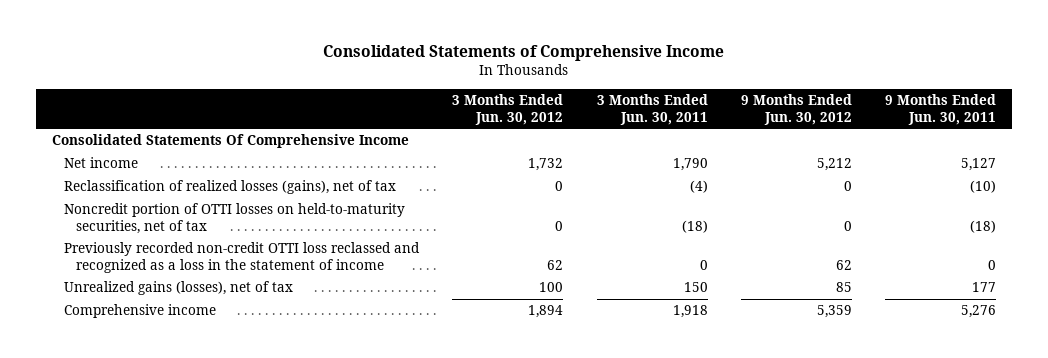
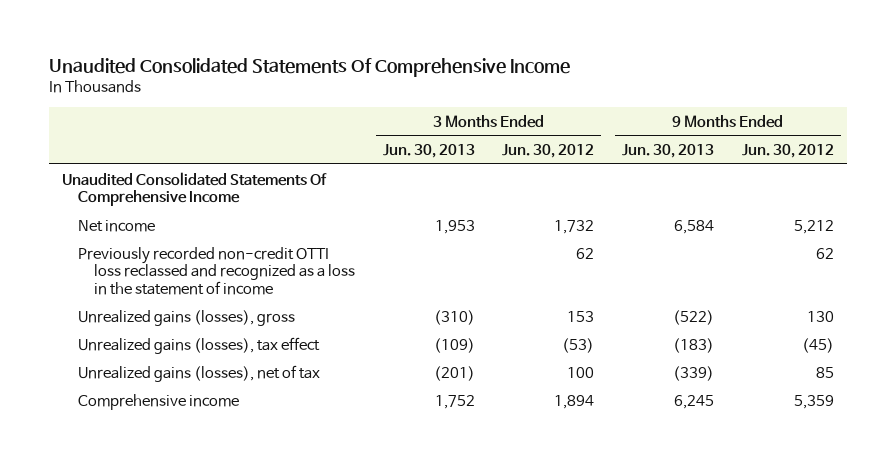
[323,44,725,61] Consolidated Statements of Comprehensive Income -> [48,58,570,78] Unaudited Consolidated Statements Of Comprehensive Income
[596,94,708,125] 3 Months Ended Jun. 30, 2011 -> none
[884,94,996,125] 9 Months Ended Jun. 30, 2011 -> none
none -> [382,144,475,159] Jun. 30, 2013
none -> [621,144,714,159] Jun. 30, 2013
[52,134,410,149] Consolidated Statements Of Comprehensive Income -> [62,171,328,207] Unaudited Consolidated Statements Of Comprehensive Income
[64,180,397,195] Reclassification of realized losses (gains), net of tax -> none
[64,203,406,234] Noncredit portion of OTTI losses on held-to-maturity securities, net of tax -> none
none -> [78,309,296,326] Unrealized gains (losses), gross
none -> [78,336,321,354] Unrealized gains (losses), tax effect

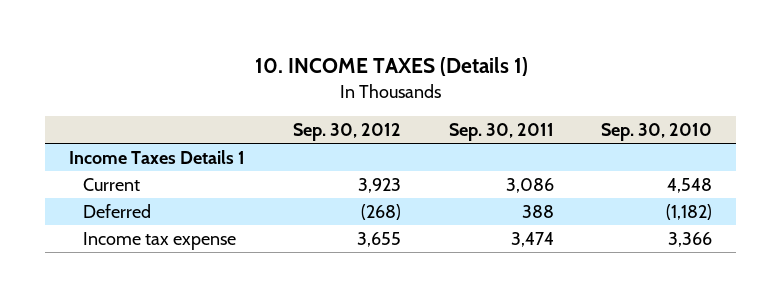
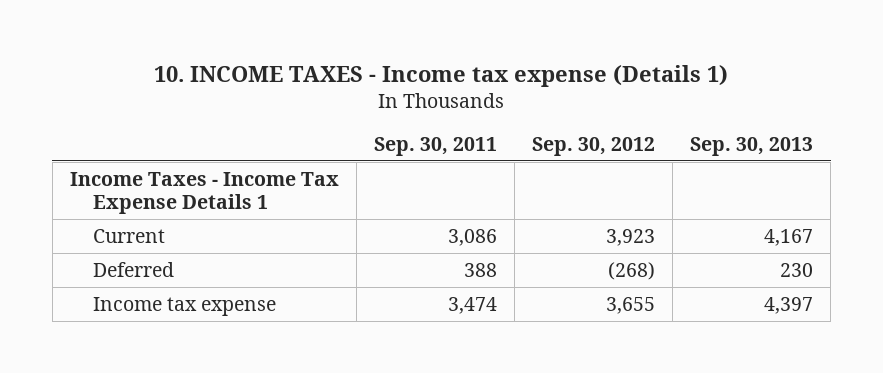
[254,57,528,77] 10. INCOME TAXES (Details 1) -> [154,64,729,87] 10. INCOME TAXES - Income tax expense (Details 1)
[601,123,713,142] Sep. 30, 2010 -> none
none -> [690,137,814,157] Sep. 30, 2013
[69,149,246,164] Income Taxes Details 1 -> [69,171,339,214] Income Taxes - Income Tax Expense Details 1

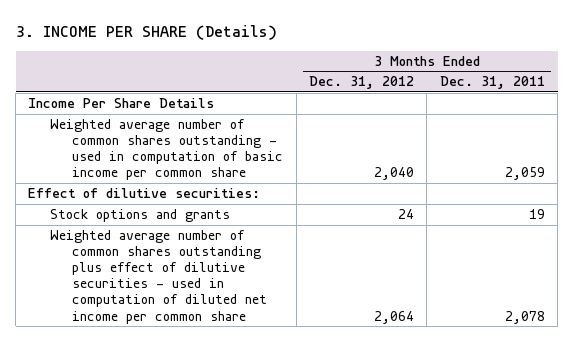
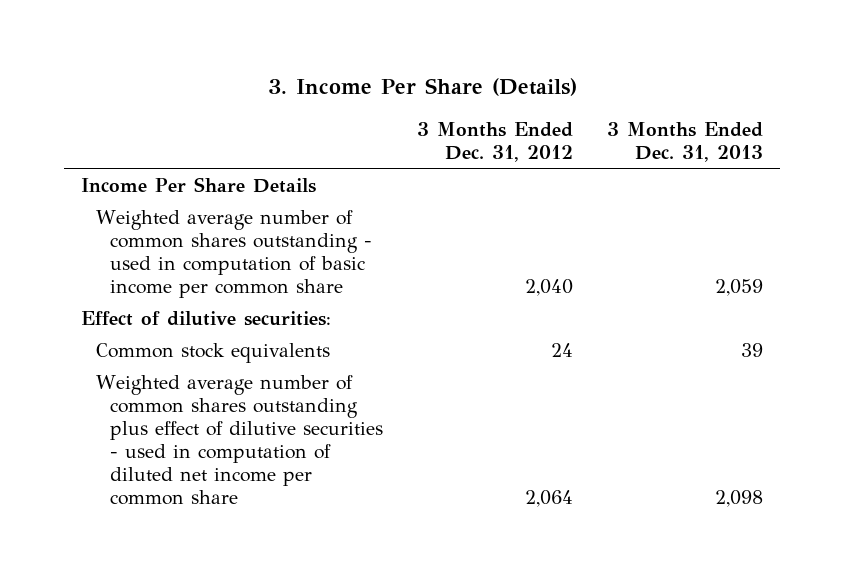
[15,25,277,41] 3. INCOME PER SHARE (Details) -> [268,78,578,97] 3. Income Per Share (Details)
[439,76,545,90] Dec. 31, 2011 -> none
none -> [607,121,764,163] 3 Months Ended Dec. 31, 2013
[50,209,231,223] Stock options and grants -> none
none -> [95,342,330,363] Common stock equivalents

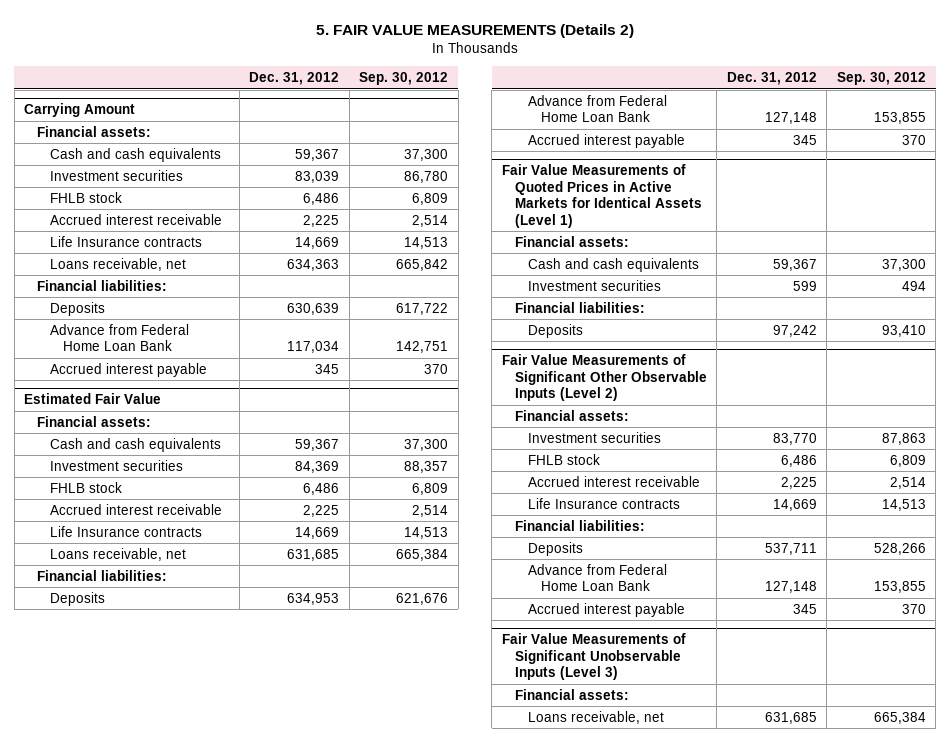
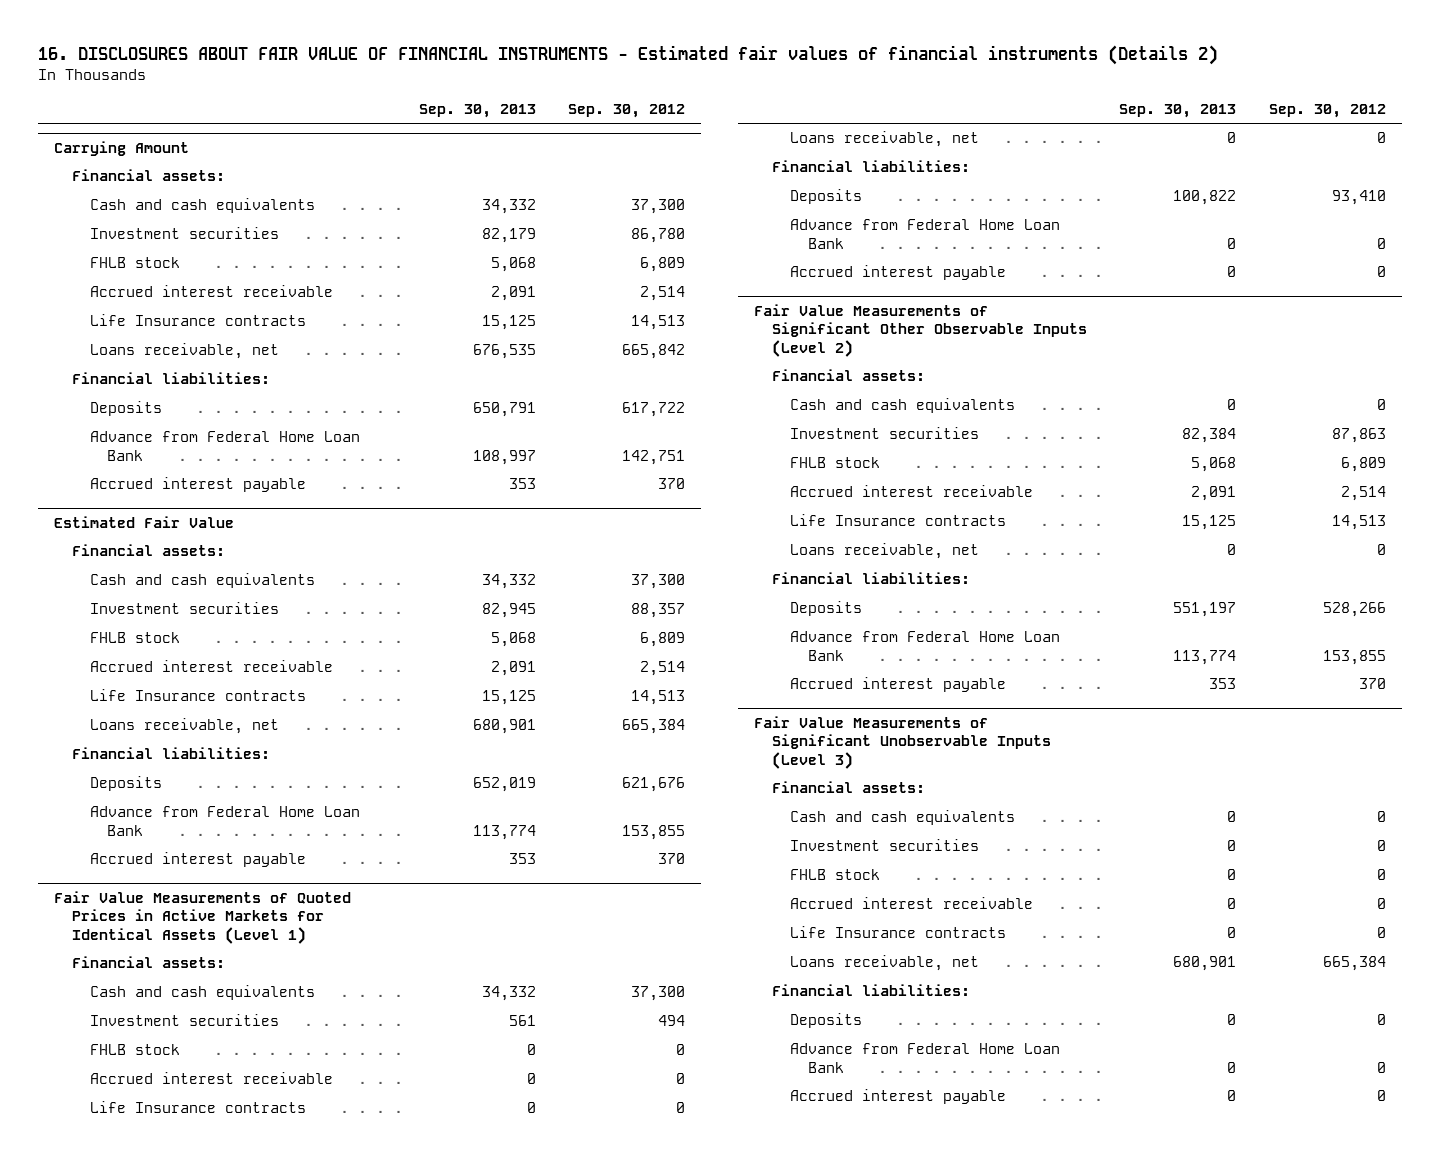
[316,24,635,39] 5. FAIR VALUE MEASUREMENTS (Details 2) -> [37,45,1218,66] 16. DISCLOSURES ABOUT FAIR VALUE OF FINANCIAL INSTRUMENTS - Estimated fair values of financial instruments (Details 2)
[249,72,340,86] Dec. 31, 2012 -> none
none -> [419,104,537,119] Sep. 30, 2013
none -> [89,1044,180,1056] FHLB stock
none -> [89,1072,333,1085] Accrued interest receivable
none -> [89,1101,306,1114] Life Insurance contracts
none -> [789,131,979,148] Loans receivable, net
none -> [789,219,1060,249] Advance from Federal Home Loan Bank
none -> [789,265,1006,281] Accrued interest payable
none -> [789,398,1015,414] Cash and cash equivalents
none -> [789,543,979,560] Loans receivable, net
none -> [789,810,1015,826] Cash and cash equivalents
none -> [789,839,979,852] Investment securities
none -> [789,869,880,881] FHLB stock
none -> [789,897,1033,910] Accrued interest receivable
none -> [789,926,1006,939] Life Insurance contracts
none -> [771,984,970,997] Financial liabilities:
none -> [789,1013,862,1029] Deposits
none -> [789,1043,1060,1073] Advance from Federal Home Loan Bank
none -> [789,1089,1006,1105] Accrued interest payable

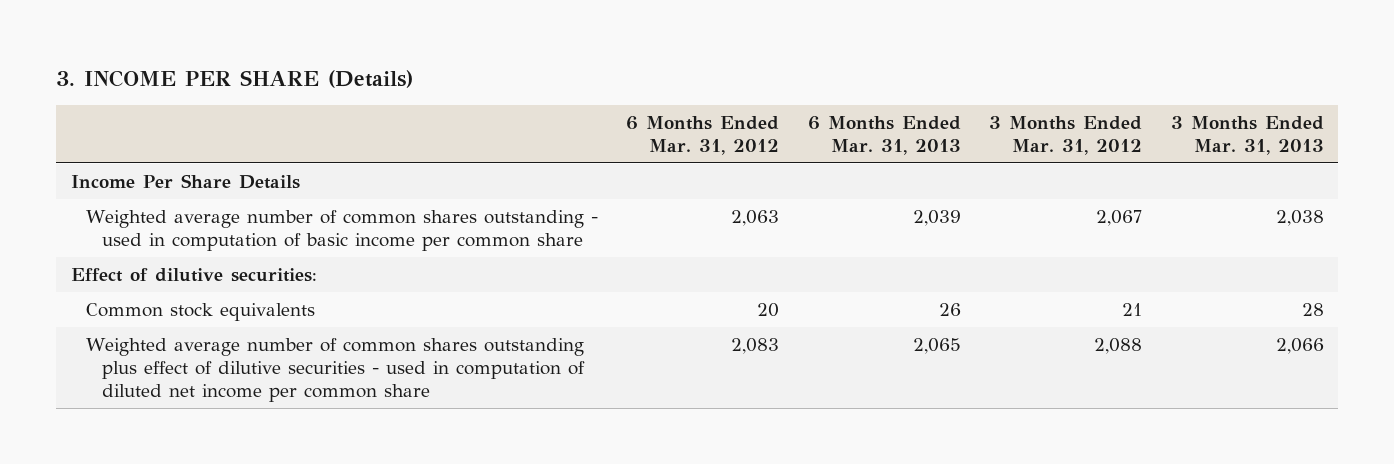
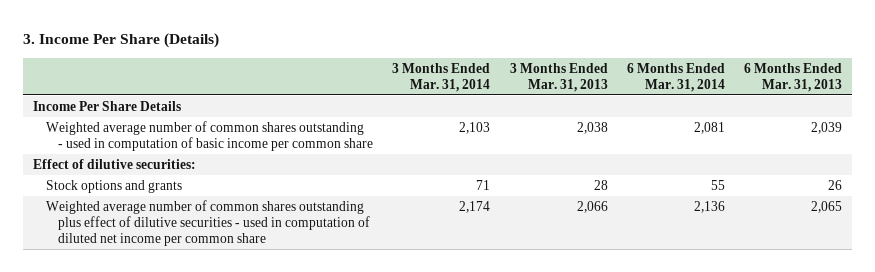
[56,69,414,88] 3. INCOME PER SHARE (Details) -> [23,33,220,49] 3. Income Per Share (Details)
[626,116,780,155] 6 Months Ended Mar. 31, 2012 -> none
[989,116,1143,155] 3 Months Ended Mar. 31, 2012 -> none
none -> [392,62,491,92] 3 Months Ended Mar. 31, 2014
none -> [626,62,725,92] 6 Months Ended Mar. 31, 2014
[86,303,316,322] Common stock equivalents -> [45,179,182,193] Stock options and grants

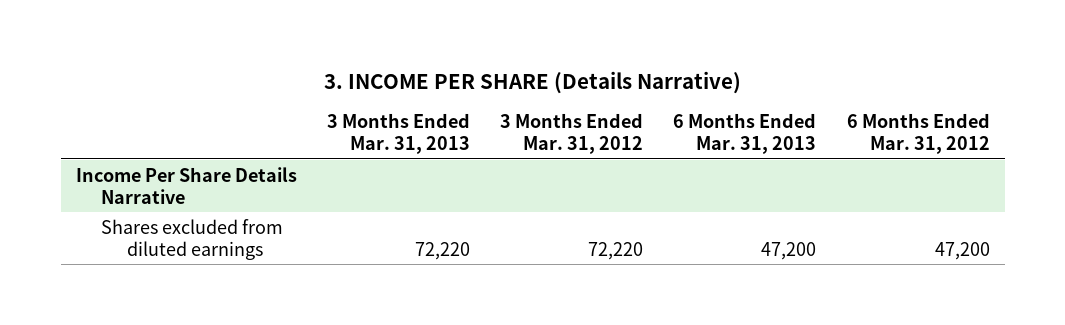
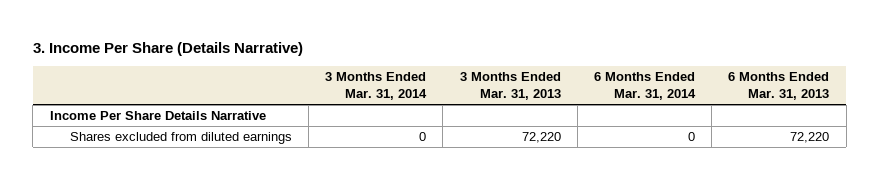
[323,70,741,94] 3. INCOME PER SHARE (Details Narrative) -> [32,42,303,57] 3. Income Per Share (Details Narrative)
[500,112,644,155] 3 Months Ended Mar. 31, 2012 -> none
[846,112,990,155] 6 Months Ended Mar. 31, 2012 -> none
none -> [325,72,428,101] 3 Months Ended Mar. 31, 2014
none -> [593,72,696,101] 6 Months Ended Mar. 31, 2014
[761,241,817,260] 47,200 -> [790,132,830,144] 72,220

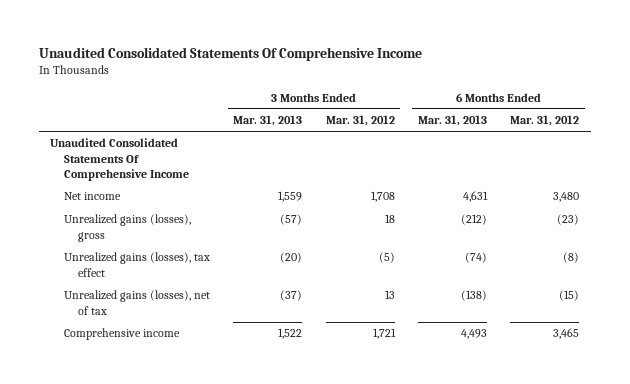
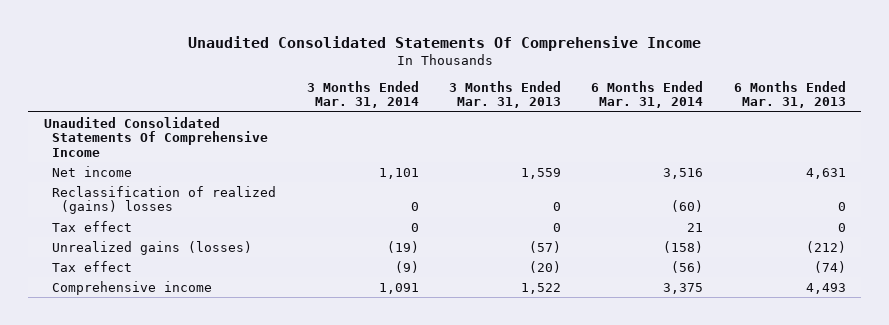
[325,115,395,127] Mar. 31, 2012 -> none
[510,115,580,127] Mar. 31, 2012 -> none
none -> [306,80,419,109] 3 Months Ended Mar. 31, 2014
none -> [591,80,704,109] 6 Months Ended Mar. 31, 2014
[64,290,211,315] Unrealized gains (losses), net of tax -> none
none -> [52,185,277,215] Reclassification of realized (gains) losses
none -> [52,220,133,232] Tax effect
[64,214,192,242] Unrealized gains (losses), gross -> [52,240,253,255] Unrealized gains (losses)
[64,252,211,277] Unrealized gains (losses), tax effect -> [52,260,133,272] Tax effect

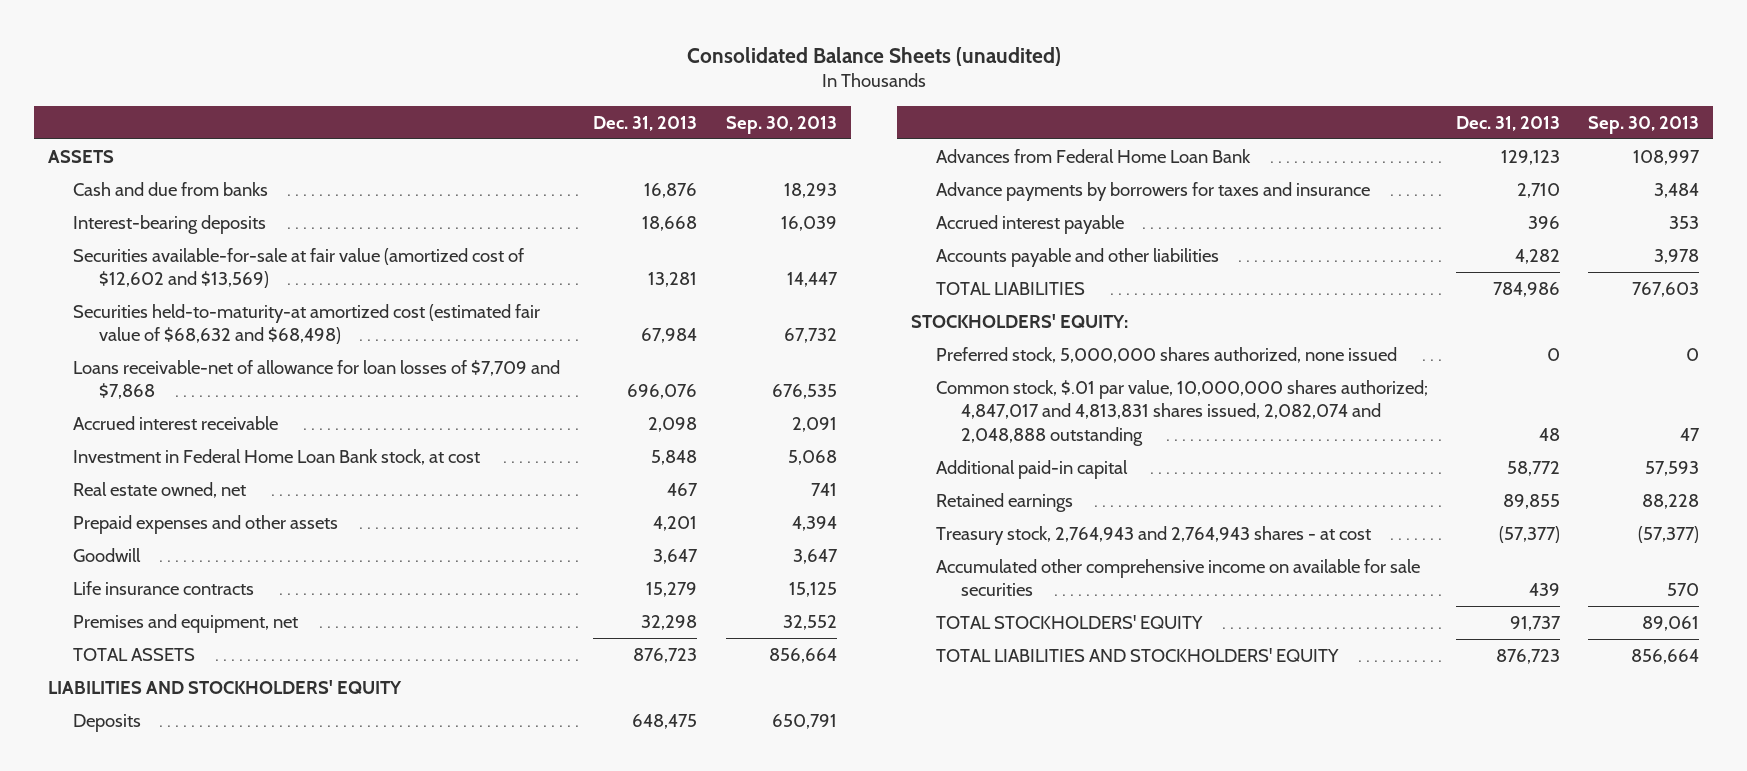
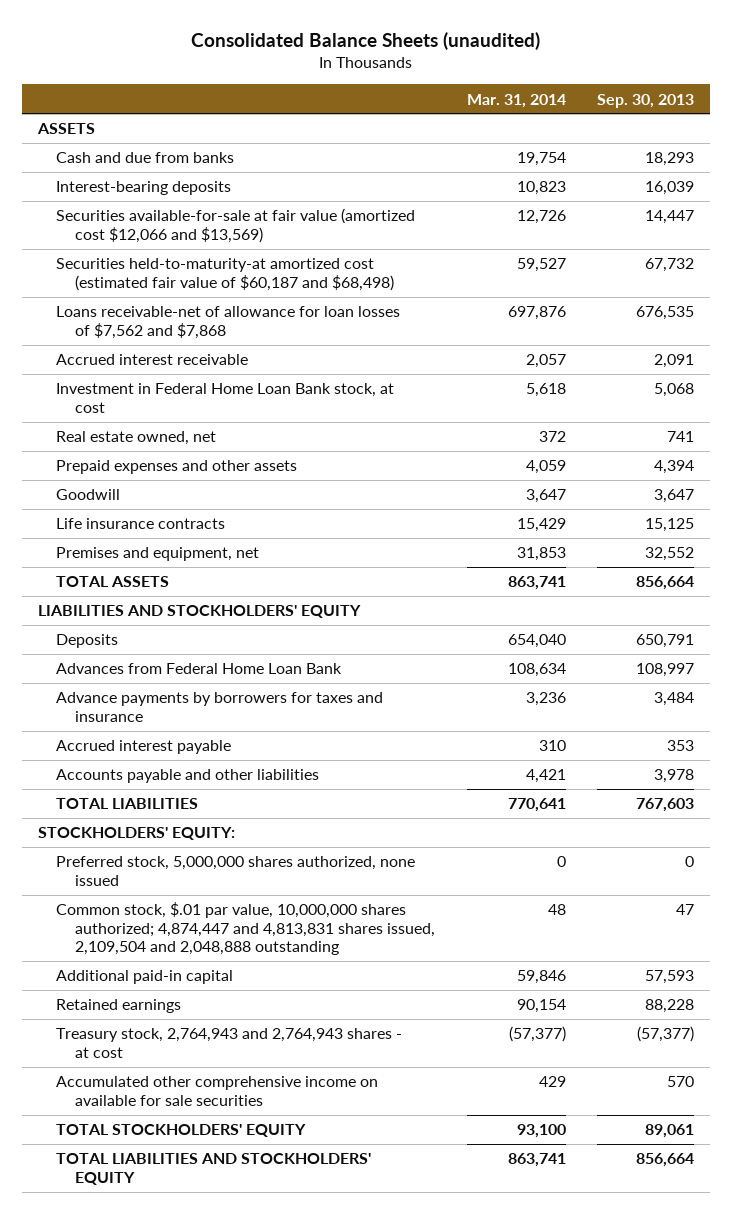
[593,115,698,131] Dec. 31, 2013 -> none
none -> [466,93,566,108] Mar. 31, 2014
[73,247,525,289] Securities available-for-sale at fair value (amortized cost of $12,602 and $13,569) -> [56,208,416,243] Securities available-for-sale at fair value (amortized cost $12,066 and $13,569)
[73,303,541,345] Securities held-to-maturity-at amortized cost (estimated fair value of $68,632 and $68,498) -> [56,258,394,291] Securities held-to-maturity-at amortized cost (estimated fair value of $60,187 and $68,498)
[73,359,561,400] Loans receivable-net of allowance for loan losses of $7,709 and $7,868 -> [56,306,401,339] Loans receivable-net of allowance for loan losses of $7,562 and $7,868
[936,379,1429,447] Common stock, $.01 par value, 10,000,000 shares authorized; 4,847,017 and 4,813,831 shares issued, 2,082,074 and 2,048,888 outstanding -> [56,902,435,956] Common stock, $.01 par value, 10,000,000 shares authorized; 4,874,447 and 4,813,831 shares issued, 2,109,504 and 2,048,888 outstanding

